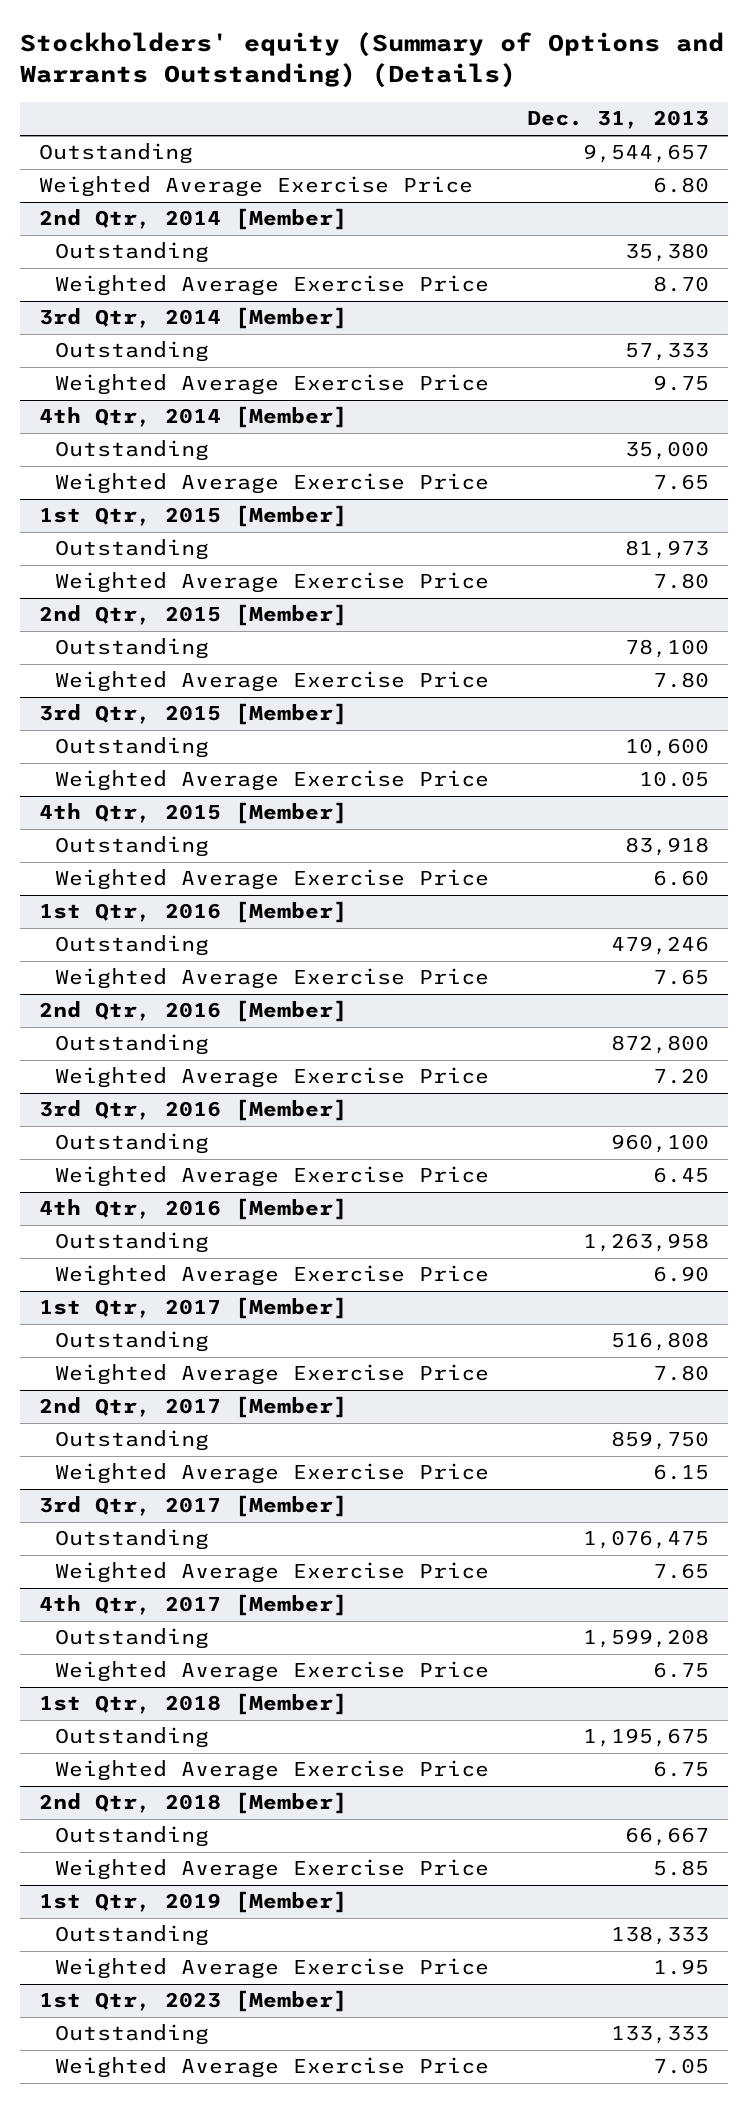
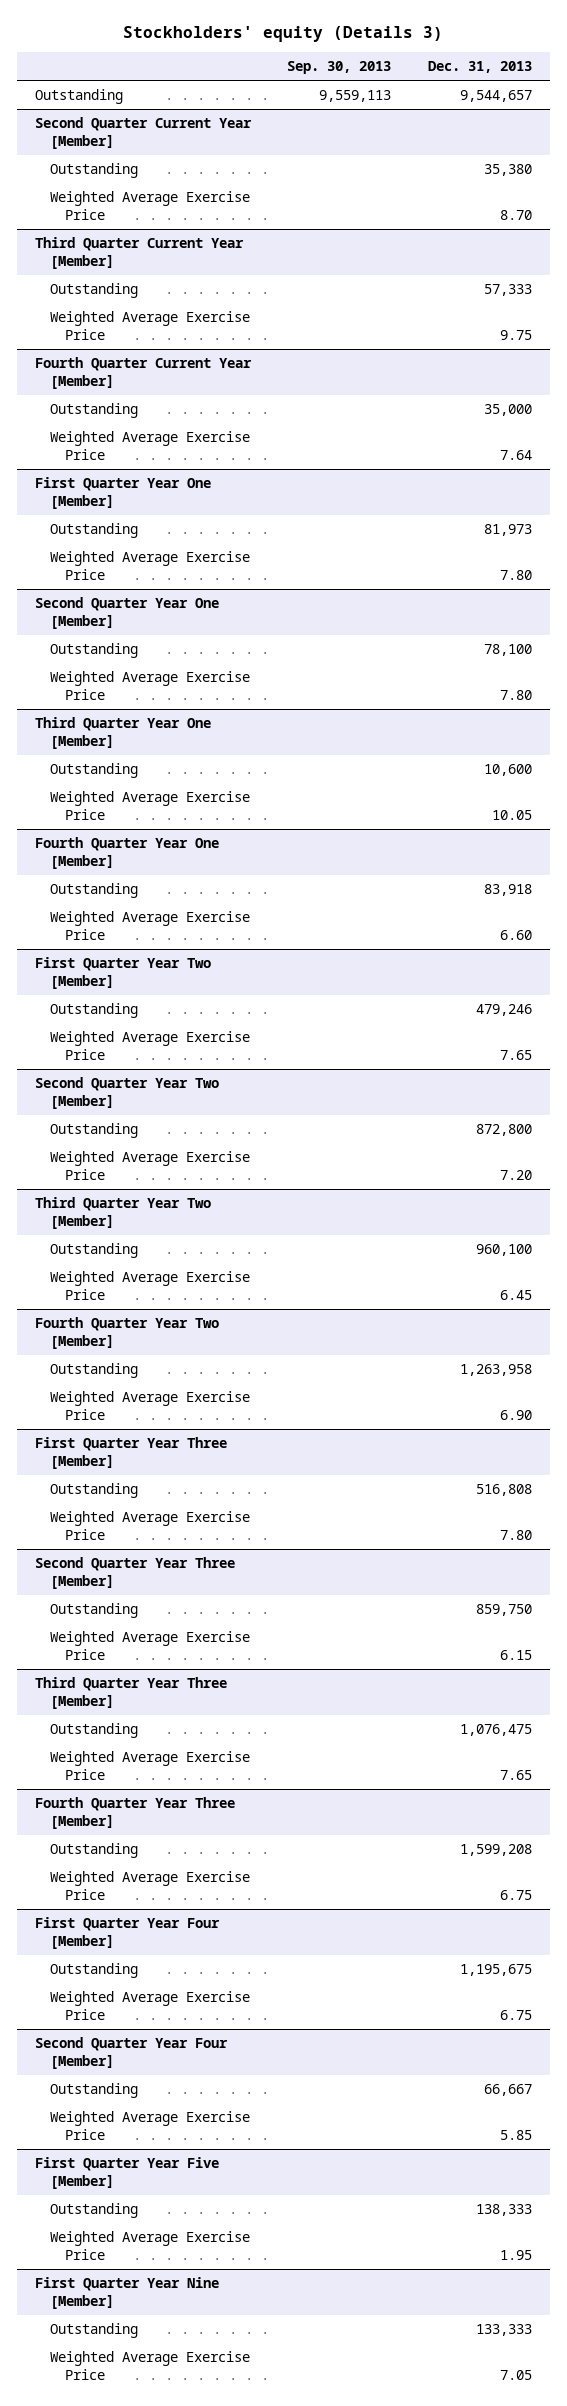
[20,32,725,89] Stockholders' equity (Summary of Options and Warrants Outstanding) (Details) -> [123,25,444,42] Stockholders' equity (Details 3)
none -> [287,60,392,74] Sep. 30, 2013
[38,176,473,198] Weighted Average Exercise Price -> none
[38,208,347,231] 2nd Qtr, 2014 [Member] -> none
none -> [34,117,252,149] Second Quarter Current Year [Member]
[38,307,347,330] 3rd Qtr, 2014 [Member] -> none
none -> [34,237,244,269] Third Quarter Current Year [Member]
[38,406,347,429] 4th Qtr, 2014 [Member] -> none
none -> [34,357,252,389] Fourth Quarter Current Year [Member]
[38,505,347,528] 1st Qtr, 2015 [Member] -> none
[652,474,709,491] 7.65 -> [499,449,532,460] 7.64
none -> [34,477,211,509] First Quarter Year One [Member]
[38,604,347,627] 2nd Qtr, 2015 [Member] -> none
none -> [34,597,219,629] Second Quarter Year One [Member]
[38,703,347,726] 3rd Qtr, 2015 [Member] -> none
none -> [34,717,211,749] Third Quarter Year One [Member]
[38,802,347,825] 4th Qtr, 2015 [Member] -> none
none -> [34,837,219,869] Fourth Quarter Year One [Member]
[38,901,347,924] 1st Qtr, 2016 [Member] -> none
none -> [34,957,211,989] First Quarter Year Two [Member]
[38,1000,347,1023] 2nd Qtr, 2016 [Member] -> none
none -> [34,1077,219,1109] Second Quarter Year Two [Member]
[38,1099,347,1122] 3rd Qtr, 2016 [Member] -> none
none -> [34,1197,211,1229] Third Quarter Year Two [Member]
[38,1198,347,1221] 4th Qtr, 2016 [Member] -> none
none -> [34,1317,219,1349] Fourth Quarter Year Two [Member]
[38,1297,347,1320] 1st Qtr, 2017 [Member] -> none
none -> [34,1437,227,1469] First Quarter Year Three [Member]
[38,1396,347,1419] 2nd Qtr, 2017 [Member] -> none
none -> [34,1557,235,1589] Second Quarter Year Three [Member]
[38,1495,347,1518] 3rd Qtr, 2017 [Member] -> none
none -> [34,1677,227,1709] Third Quarter Year Three [Member]
[38,1594,347,1617] 4th Qtr, 2017 [Member] -> none
none -> [34,1797,235,1829] Fourth Quarter Year Three [Member]
[38,1693,347,1716] 1st Qtr, 2018 [Member] -> none
none -> [34,1917,220,1949] First Quarter Year Four [Member]
[38,1792,347,1815] 2nd Qtr, 2018 [Member] -> none
none -> [34,2037,228,2069] Second Quarter Year Four [Member]
[38,1891,347,1914] 1st Qtr, 2019 [Member] -> none
none -> [34,2157,219,2189] First Quarter Year Five [Member]
[38,1990,347,2013] 1st Qtr, 2023 [Member] -> none
none -> [34,2277,219,2309] First Quarter Year Nine [Member]

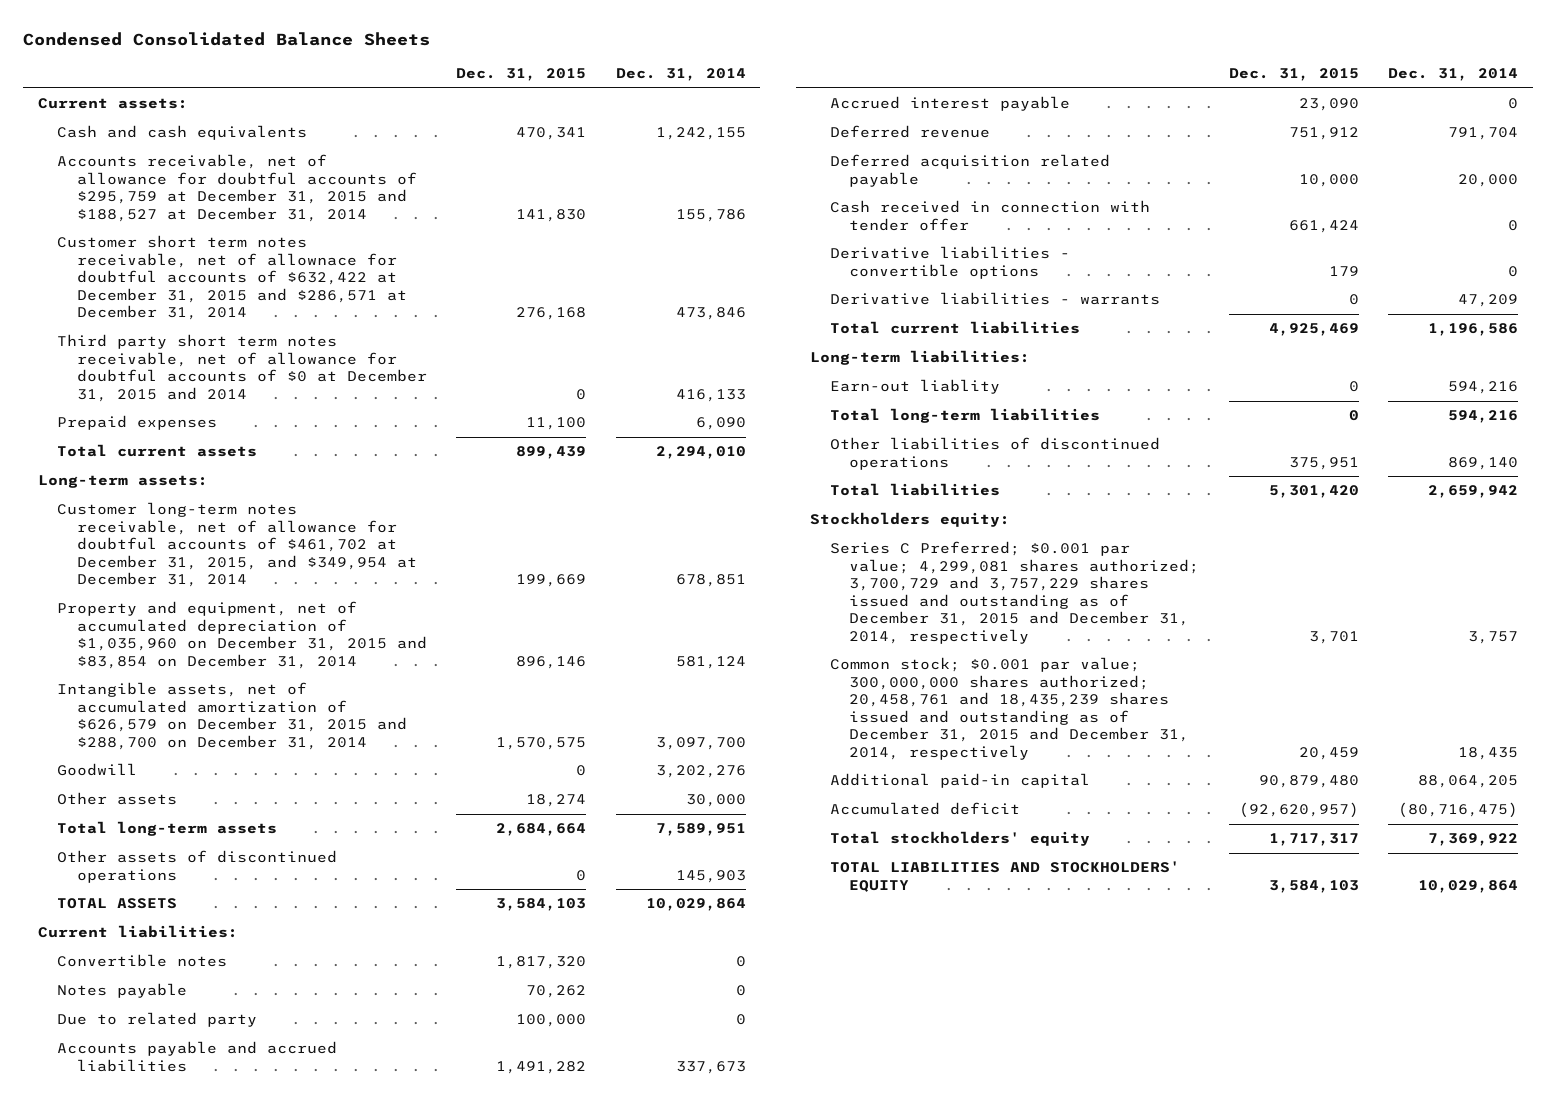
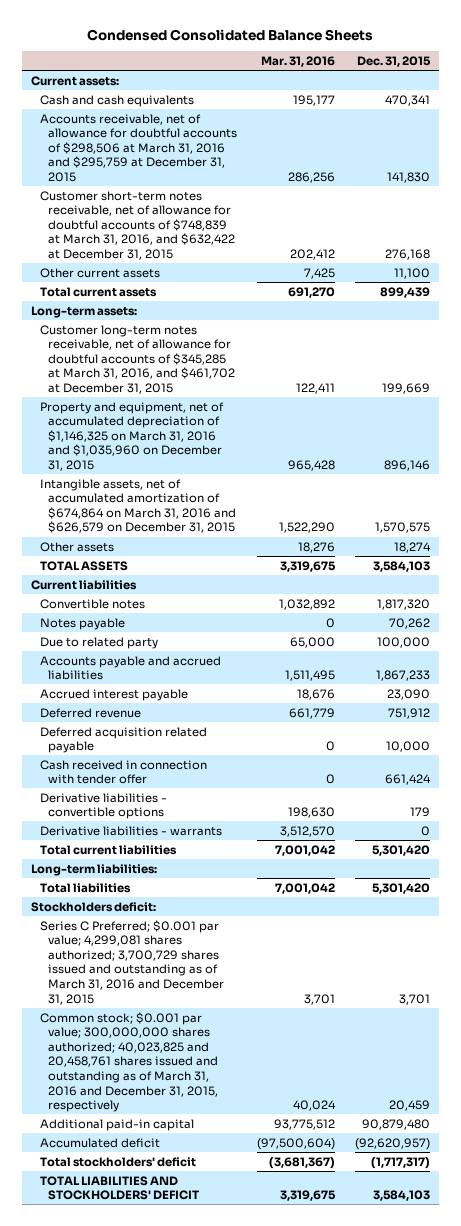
[615,68,746,82] Dec. 31, 2014 -> none
none -> [261,56,336,68] Mar. 31, 2016
[57,334,427,402] Third party short term notes receivable, net of allowance for doubtful accounts of $0 at December 31, 2015 and 2014 -> none
[57,154,417,222] Accounts receivable, net of allowance for doubtful accounts of $295,759 at December 31, 2015 and $188,527 at December 31, 2014 -> [39,113,238,183] Accounts receivable, net of allowance for doubtful accounts of $298,506 at March 31, 2016 and $295,759 at December 31, 2015
[57,235,407,321] Customer short term notes receivable, net of allownace for doubtful accounts of $632,422 at December 31, 2015 and $286,571 at December 31, 2014 -> [39,190,236,261] Customer short-term notes receivable, net of allowance for doubtful accounts of $748,839 at March 31, 2016, and $632,422 at December 31, 2015
[57,415,218,431] Prepaid expenses -> [39,267,160,278] Other current assets
[57,763,138,777] Goodwill -> none
[57,502,417,588] Customer long-term notes receivable, net of allowance for doubtful accounts of $461,702 at December 31, 2015, and $349,954 at December 31, 2014 -> [39,324,236,395] Customer long-term notes receivable, net of allowance for doubtful accounts of $345,285 at March 31, 2016, and $461,702 at December 31, 2015
[57,601,427,669] Property and equipment, net of accumulated depreciation of $1,035,960 on December 31, 2015 and $83,854 on December 31, 2014 -> [39,401,224,472] Property and equipment, net of accumulated depreciation of $1,146,325 on March 31, 2016 and $1,035,960 on December 31, 2015
[57,682,407,750] Intangible assets, net of accumulated amortization of $626,579 on December 31, 2015 and $288,700 on December 31, 2014 -> [39,478,237,534] Intangible assets, net of accumulated amortization of $674,864 on March 31, 2016 and $626,579 on December 31, 2015
[57,821,278,837] Total long-term assets -> none
[57,850,338,883] Other assets of discontinued operations -> none
[37,925,238,939] Current liabilities: -> [31,579,138,590] Current liabilities
[496,1060,587,1074] 1,491,282 -> [375,670,430,682] 1,867,233
[1268,323,1359,337] 4,925,469 -> [371,844,430,856] 5,301,420
[829,379,1000,395] Earn-out liablity -> none
[829,408,1100,424] Total long-term liabilities -> none
[829,437,1160,470] Other liabilities of discontinued operations -> none
[810,512,1011,528] Stockholders equity: -> [31,901,157,912] Stockholders deficit:
[829,541,1200,645] Series C Preferred; $0.001 par value; 4,299,081 shares authorized; 3,700,729 and 3,757,229 shares issued and outstanding as of December 31, 2015 and December 31, 2014, respectively -> [39,919,225,1005] Series C Preferred; $0.001 par value; 4,299,081 shares authorized; 3,700,729 shares issued and outstanding as of March 31, 2016 and December 31, 2015
[829,657,1190,761] Common stock; $0.001 par value; 300,000,000 shares authorized; 20,458,761 and 18,435,239 shares issued and outstanding as of December 31, 2015 and December 31, 2014, respectively -> [39,1011,219,1113] Common stock; $0.001 par value; 300,000,000 shares authorized; 40,023,825 and 20,458,761 shares issued and outstanding as of March 31, 2016 and December 31, 2015, respectively
[829,831,1090,847] Total stockholders' equity -> [39,1156,196,1167] Total stockholders' deficit
[1268,833,1359,847] 1,717,317 -> [370,1156,430,1169] (1,717,317)
[829,861,1180,892] TOTAL LIABILITIES AND STOCKHOLDERS' EQUITY -> [39,1175,200,1201] TOTAL LIABILITIES AND STOCKHOLDERS' DEFICIT

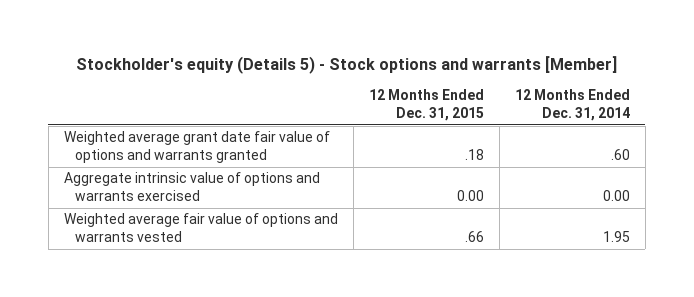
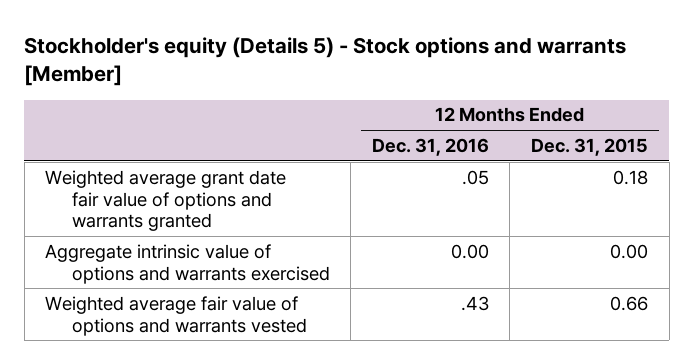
[514,89,630,122] 12 Months Ended Dec. 31, 2014 -> none
none -> [371,137,489,156] Dec. 31, 2016
[464,149,484,161] .18 -> [613,169,649,185] 0.18
[464,231,484,243] .66 -> [610,295,649,311] 0.66

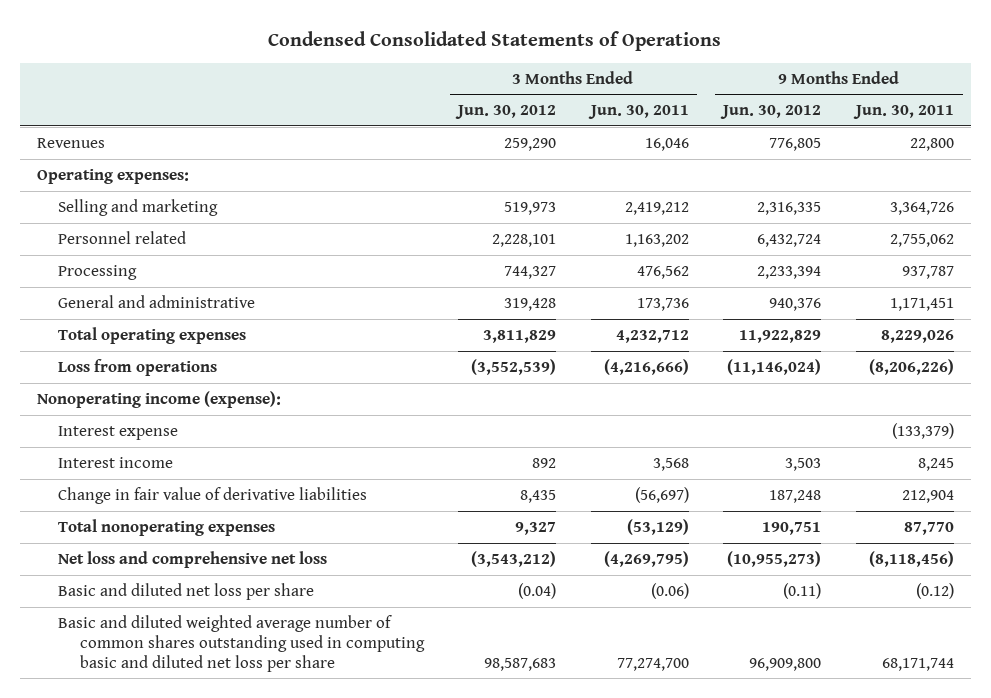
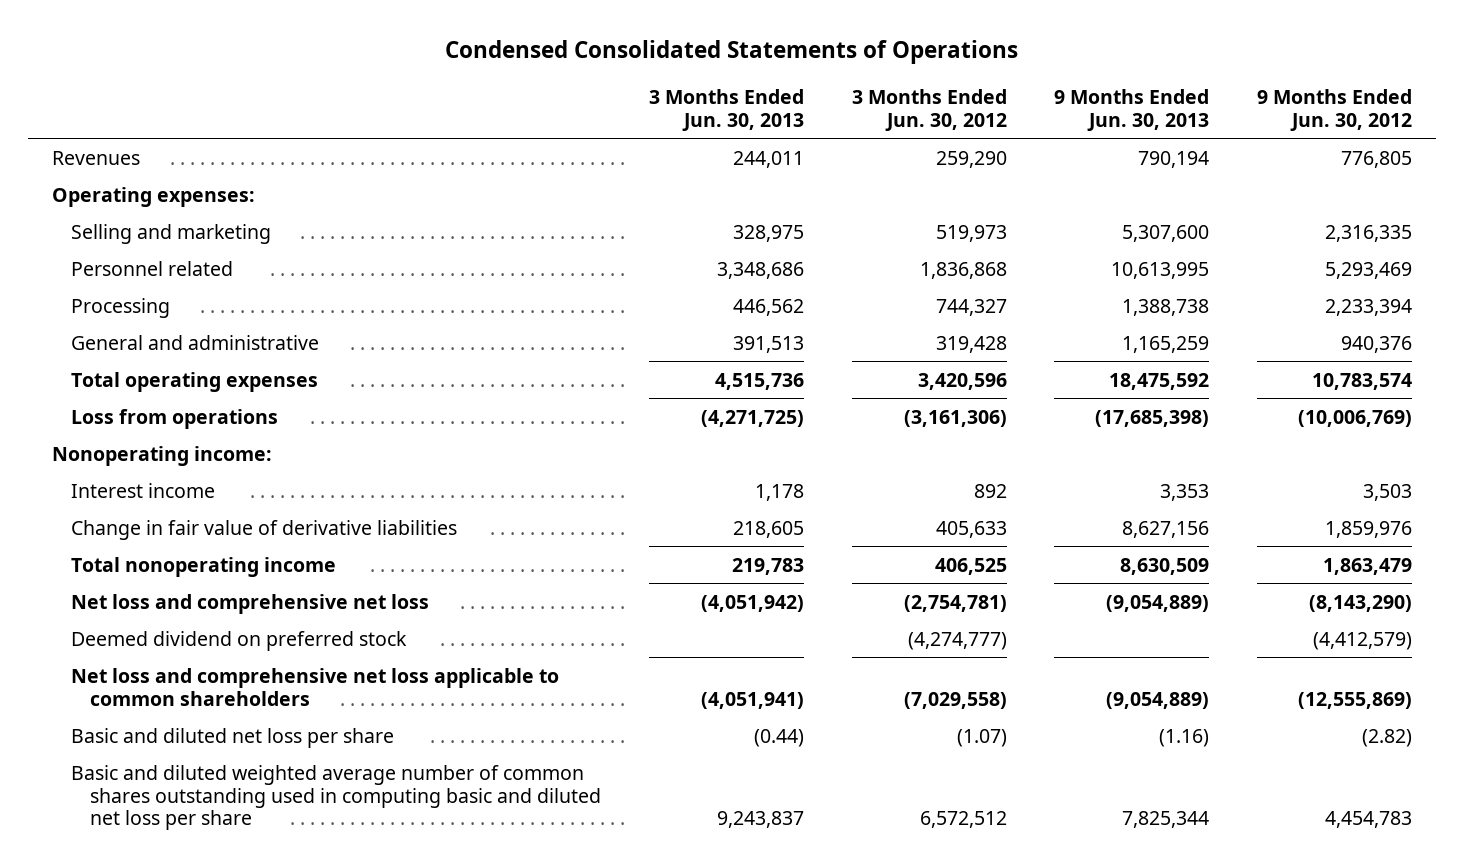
[587,105,689,120] Jun. 30, 2011 -> none
[852,105,954,120] Jun. 30, 2011 -> none
none -> [648,89,804,131] 3 Months Ended Jun. 30, 2013
none -> [1054,89,1210,131] 9 Months Ended Jun. 30, 2013
[492,234,557,248] 2,228,101 -> [919,261,1007,279] 1,836,868
[757,234,822,248] 6,432,724 -> [1325,261,1413,279] 5,293,469
[58,426,179,441] Interest expense -> none
[483,330,557,344] 3,811,829 -> [917,372,1007,390] 3,420,596
[739,330,822,344] 11,922,829 -> [1312,372,1413,390] 10,783,574
[471,359,557,376] (3,552,539) -> [903,409,1007,427] (3,161,306)
[727,359,822,376] (11,146,024) -> [1298,409,1413,427] (10,006,769)
[36,391,281,409] Nonoperating income (expense): -> [51,445,272,466] Nonoperating income:
[520,490,557,504] 8,435 -> [935,520,1007,538] 405,633
[769,490,822,504] 187,248 -> [1325,520,1413,538] 1,859,976
[58,519,276,537] Total nonoperating expenses -> [70,556,336,577] Total nonoperating income
[515,522,557,536] 9,327 -> [934,557,1007,575] 406,525
[762,522,822,536] 190,751 -> [1323,557,1413,575] 1,863,479
[471,551,557,568] (3,543,212) -> [903,594,1007,612] (2,754,781)
[727,551,822,568] (10,955,273) -> [1309,594,1413,612] (8,143,290)
none -> [70,630,407,651] Deemed dividend on preferred stock
none -> [70,667,559,706] Net loss and comprehensive net loss applicable to common shareholders
[518,583,557,600] (0.04) -> [956,728,1007,747] (1.07)
[783,583,822,600] (0.11) -> [1362,728,1413,747] (2.82)
[484,657,557,671] 98,587,683 -> [919,811,1007,829] 6,572,512
[749,657,822,671] 96,909,800 -> [1325,811,1413,829] 4,454,783

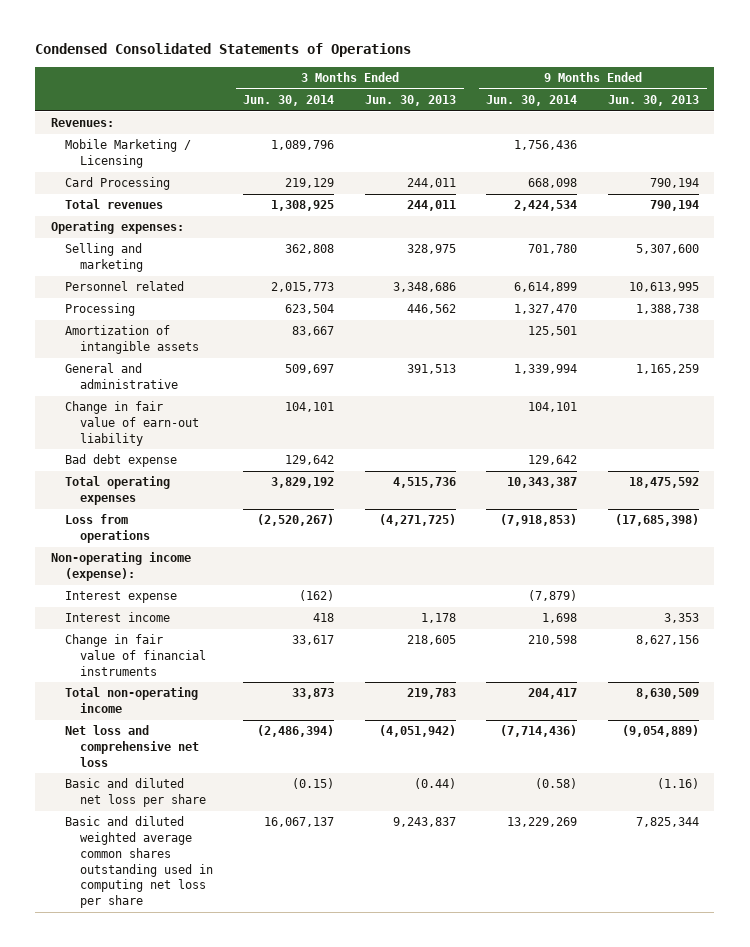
[851,89,1007,131] 3 Months Ended Jun. 30, 2012 -> none
[1257,89,1413,131] 9 Months Ended Jun. 30, 2012 -> none
none -> [243,95,335,107] Jun. 30, 2014
none -> [486,95,578,107] Jun. 30, 2014
none -> [50,118,114,128] Revenues:
none -> [65,139,192,169] Mobile Marketing / Licensing
none -> [65,177,171,191] Card Processing
[51,150,140,165] Revenues -> [65,199,164,210] Total revenues
none -> [65,325,199,355] Amortization of intangible assets
none -> [65,401,199,446] Change in fair value of earn-out liability
none -> [65,454,178,468] Bad debt expense
[51,445,272,466] Nonoperating income: -> [50,552,191,582] Non-operating income (expense):
none -> [65,591,178,604] Interest expense
[70,519,457,540] Change in fair value of derivative liabilities -> [65,634,206,676] Change in fair value of financial instruments
[70,556,336,577] Total nonoperating income -> [65,687,199,714] Total non-operating income
[70,630,407,651] Deemed dividend on preferred stock -> none
[70,667,559,706] Net loss and comprehensive net loss applicable to common shareholders -> none
[70,764,602,831] Basic and diluted weighted average number of common shares outstanding used in computing basic and diluted net loss per share -> [65,816,213,909] Basic and diluted weighted average common shares outstanding used in computing net loss per share

